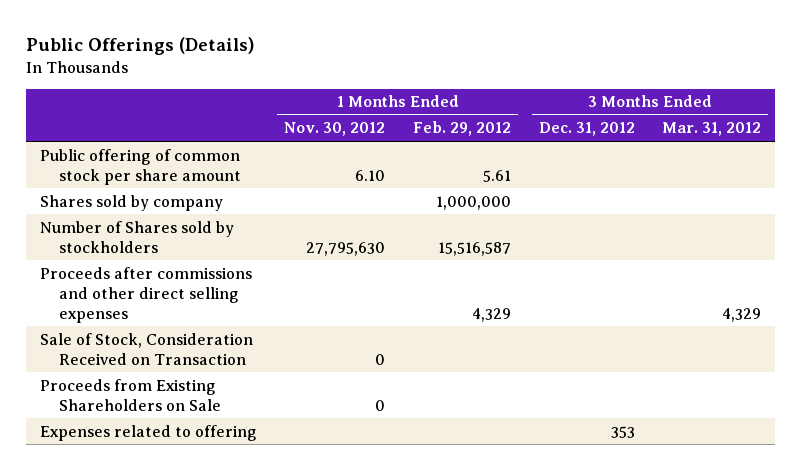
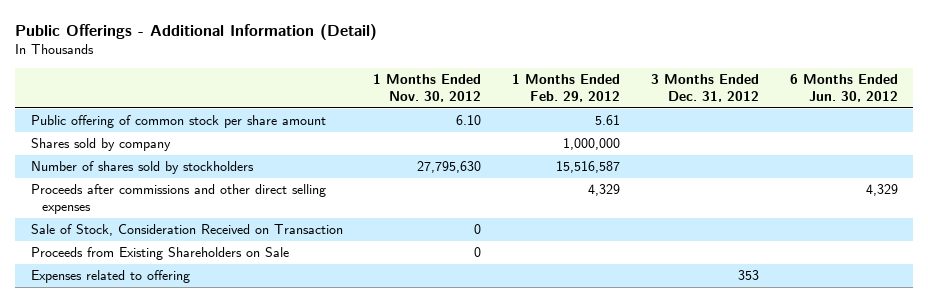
[25,36,255,55] Public Offerings (Details) -> [15,24,378,41] Public Offerings - Additional Information (Detail)
[662,122,762,137] Mar. 31, 2012 -> none
none -> [789,73,898,102] 6 Months Ended Jun. 30, 2012
[39,220,234,253] Number of Shares sold by stockholders -> [30,161,254,175] Number of shares sold by stockholders

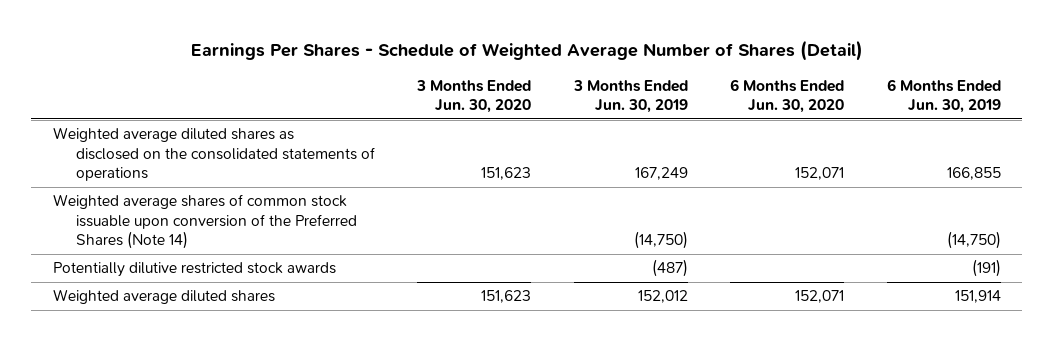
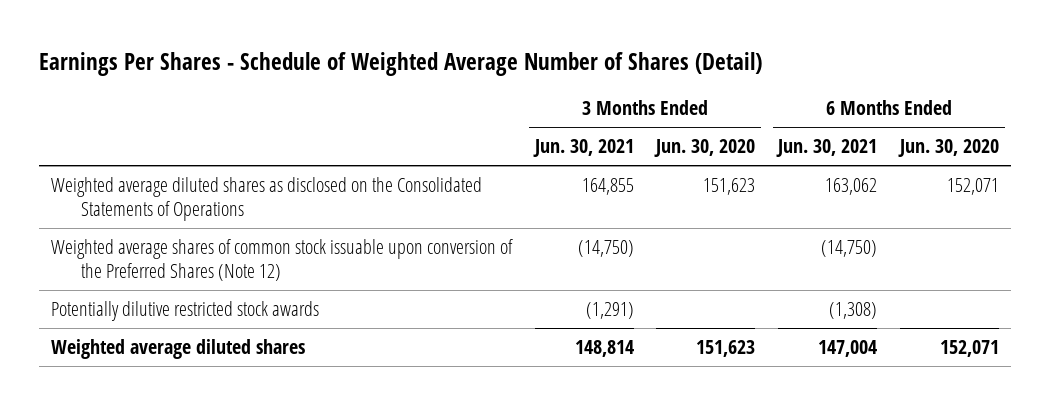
[572,79,688,114] 3 Months Ended Jun. 30, 2019 -> none
[886,78,1001,114] 6 Months Ended Jun. 30, 2019 -> none
none -> [532,139,634,158] Jun. 30, 2021
none -> [776,139,878,158] Jun. 30, 2021
[52,127,375,182] Weighted average diluted shares as disclosed on the consolidated statements of operations -> [50,176,482,222] Weighted average diluted shares as disclosed on the Consolidated Statements of Operations
[52,194,357,250] Weighted average shares of common stock issuable upon conversion of the Preferred Shares (Note 14) -> [50,238,513,282] Weighted average shares of common stock issuable upon conversion of the Preferred Shares (Note 12)

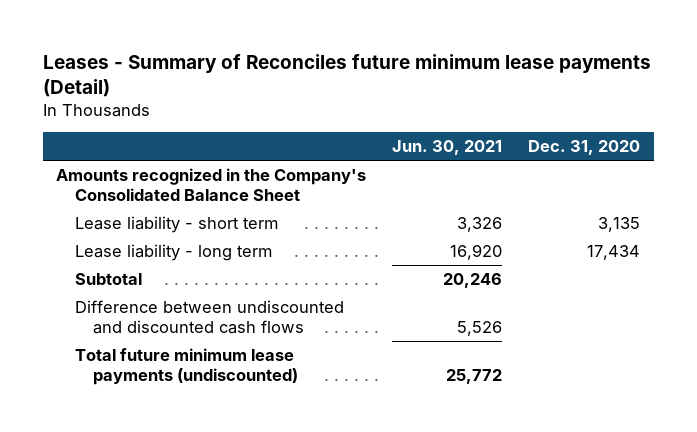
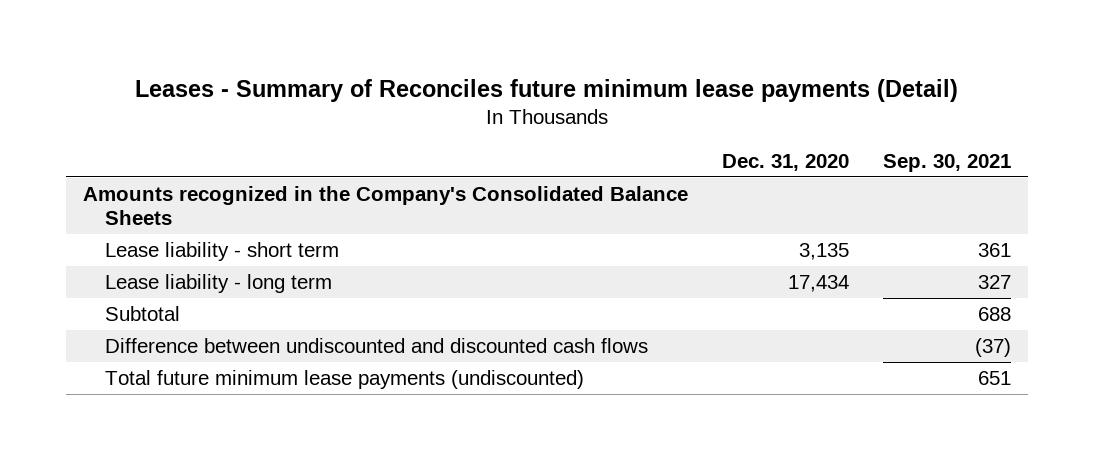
[392,140,503,156] Jun. 30, 2021 -> none
none -> [883,153,1012,172] Sep. 30, 2021
[56,167,367,202] Amounts recognized in the Company's Consolidated Balance Sheet -> [82,185,688,225] Amounts recognized in the Company's Consolidated Balance Sheets

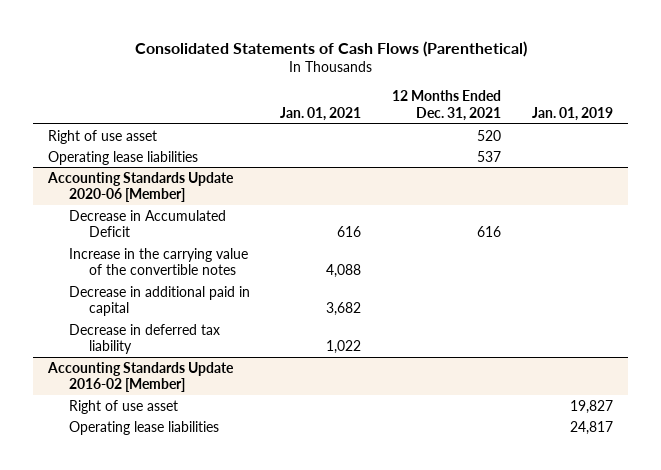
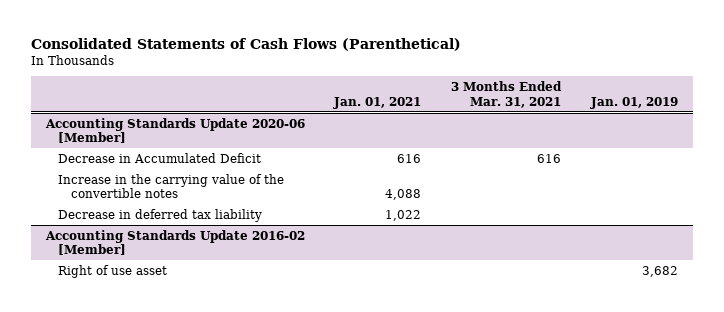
[392,90,502,121] 12 Months Ended Dec. 31, 2021 -> none
none -> [451,81,563,108] 3 Months Ended Mar. 31, 2021
[48,129,158,144] Right of use asset -> none
[48,150,199,165] Operating lease liabilities -> none
[68,285,250,317] Decrease in additional paid in capital -> none
[68,420,219,435] Operating lease liabilities -> none
[569,399,613,414] 19,827 -> [641,265,678,277] 3,682

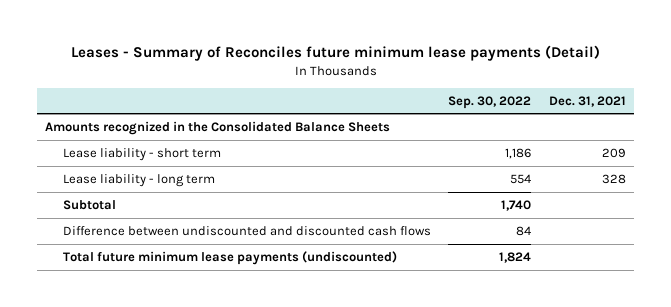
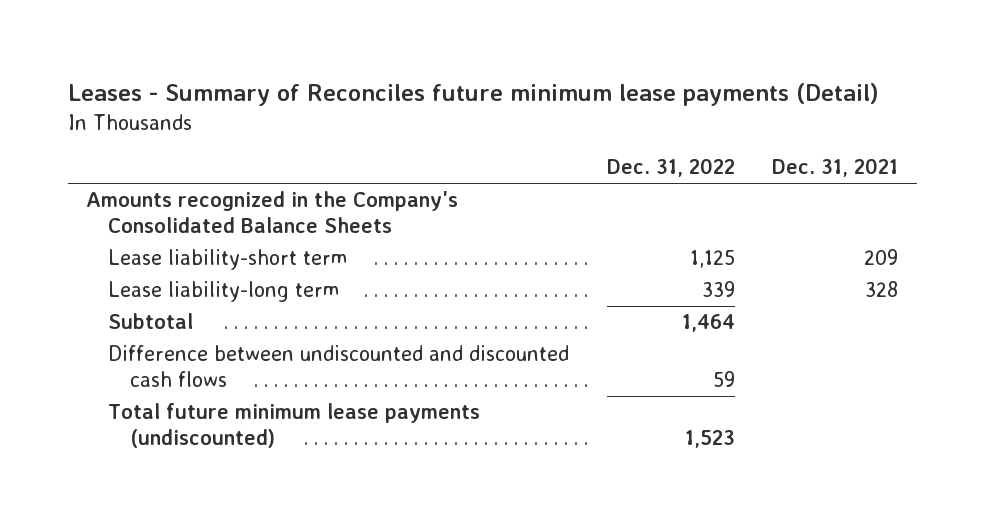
[448,95,532,109] Sep. 30, 2022 -> none
none -> [606,158,735,178] Dec. 31, 2022
[45,121,391,136] Amounts recognized in the Consolidated Balance Sheets -> [86,191,459,234] Amounts recognized in the Company's Consolidated Balance Sheets
[62,148,221,162] Lease liability - short term -> [107,249,347,271] Lease liability-short term
[62,174,215,188] Lease liability - long term -> [107,281,339,303] Lease liability-long term

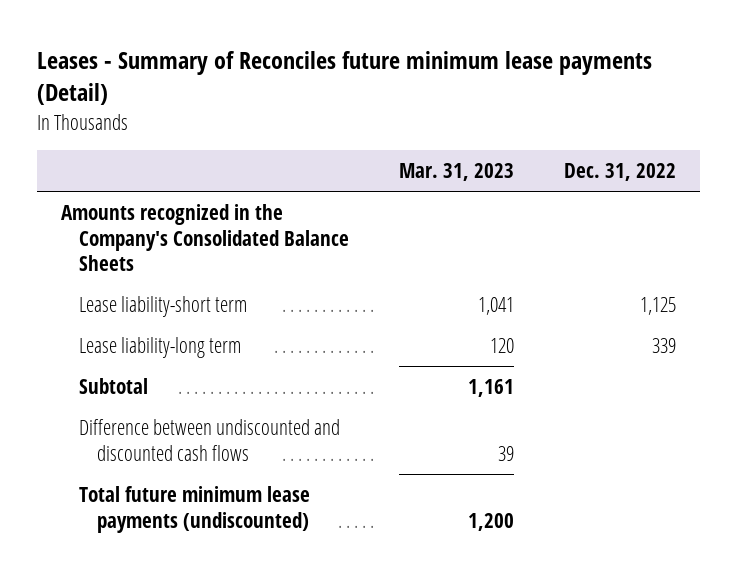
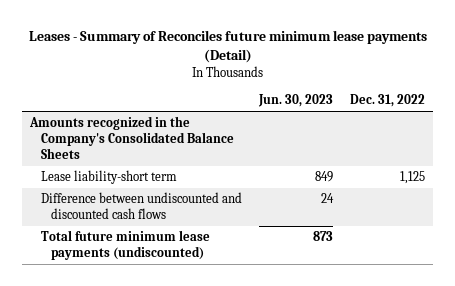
[399,163,515,182] Mar. 31, 2023 -> none
none -> [257,94,333,108] Jun. 30, 2023
[79,336,242,358] Lease liability-long term -> none
[79,377,149,394] Subtotal -> none

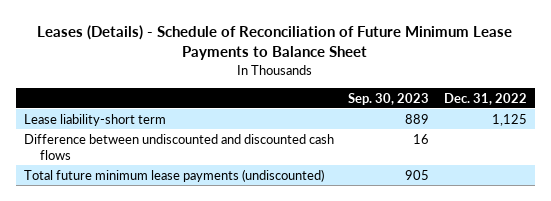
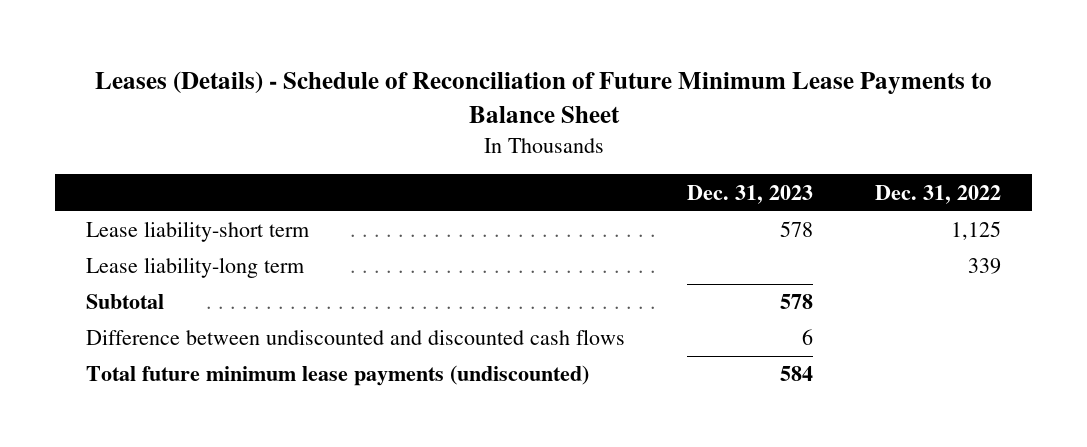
[348,92,430,105] Sep. 30, 2023 -> none
none -> [687,184,814,204] Dec. 31, 2023
none -> [85,257,305,279] Lease liability-long term
none -> [85,294,164,310] Subtotal

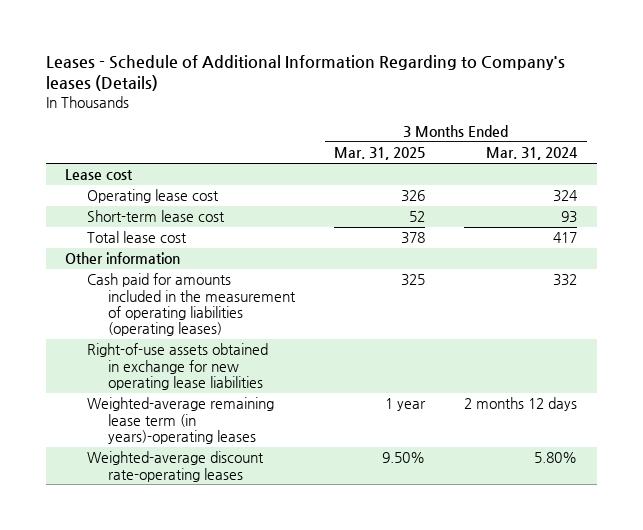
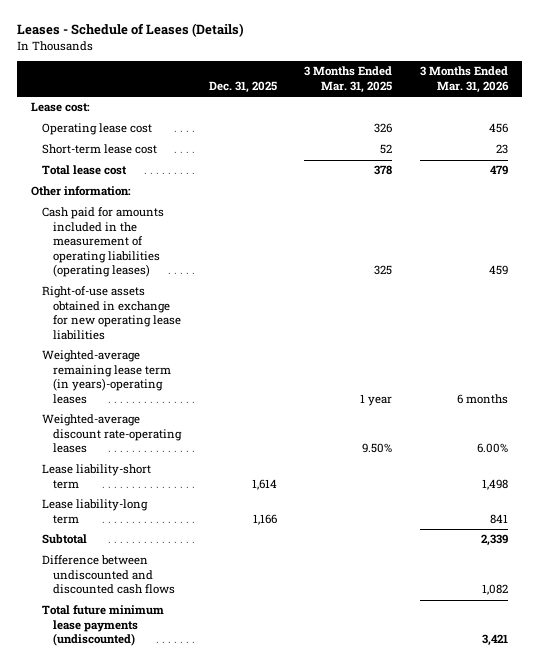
[45,54,565,92] Leases - Schedule of Additional Information Regarding to Company's leases (Details) -> [16,23,244,38] Leases - Schedule of Leases (Details)
[486,147,579,161] Mar. 31, 2024 -> none
none -> [208,80,277,93] Dec. 31, 2025
none -> [419,66,509,93] 3 Months Ended Mar. 31, 2026
[65,169,134,181] Lease cost -> [30,102,90,113] Lease cost:
[65,252,181,265] Other information -> [30,186,131,197] Other information:
none -> [41,464,151,489] Lease liability-short term
none -> [41,499,148,524] Lease liability-long term
none -> [41,534,87,545] Subtotal
none -> [41,555,175,595] Difference between undiscounted and discounted cash flows
none -> [41,605,164,647] Total future minimum lease payments (undiscounted)

